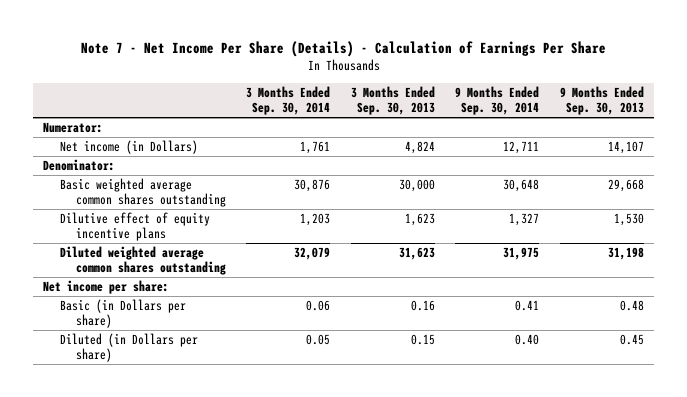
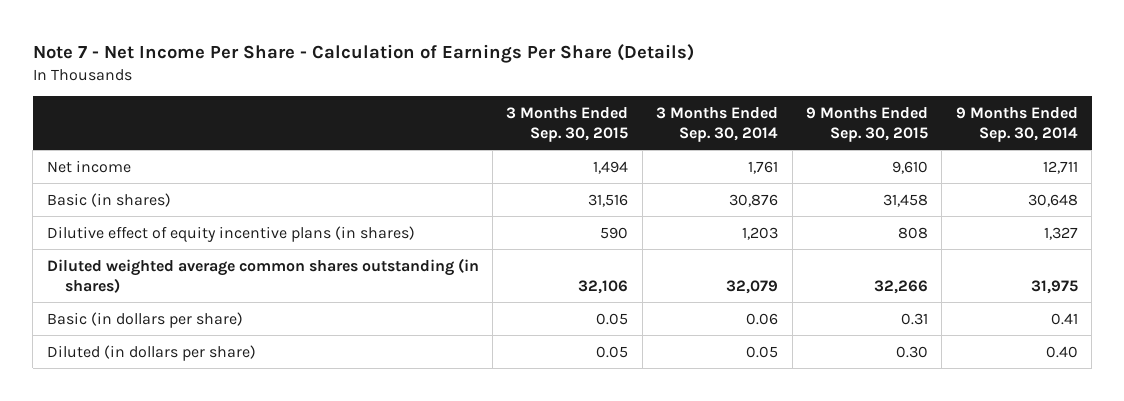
[80,41,606,58] Note 7 - Net Income Per Share (Details) - Calculation of Earnings Per Share -> [32,43,694,63] Note 7 - Net Income Per Share - Calculation of Earnings Per Share (Details)
[350,85,435,116] 3 Months Ended Sep. 30, 2013 -> none
[559,85,644,116] 9 Months Ended Sep. 30, 2013 -> none
none -> [506,106,629,142] 3 Months Ended Sep. 30, 2015
none -> [805,106,928,142] 9 Months Ended Sep. 30, 2015
[43,121,104,133] Numerator: -> none
[43,158,116,171] Denominator: -> none
[43,279,170,294] Net income per share: -> none
[59,139,198,154] Net income (in Dollars) -> [46,159,131,173] Net income
[59,177,226,208] Basic weighted average common shares outstanding -> [46,192,171,207] Basic (in shares)
[59,211,210,242] Dilutive effect of equity incentive plans -> [46,225,415,242] Dilutive effect of equity incentive plans (in shares)
[59,245,226,276] Diluted weighted average common shares outstanding -> [46,257,479,293] Diluted weighted average common shares outstanding (in shares)
[59,298,186,329] Basic (in Dollars per share) -> [46,311,243,328] Basic (in dollars per share)
[59,332,198,363] Diluted (in Dollars per share) -> [46,344,256,361] Diluted (in dollars per share)

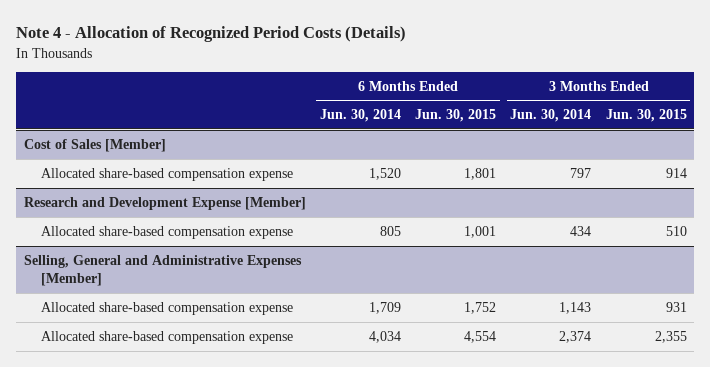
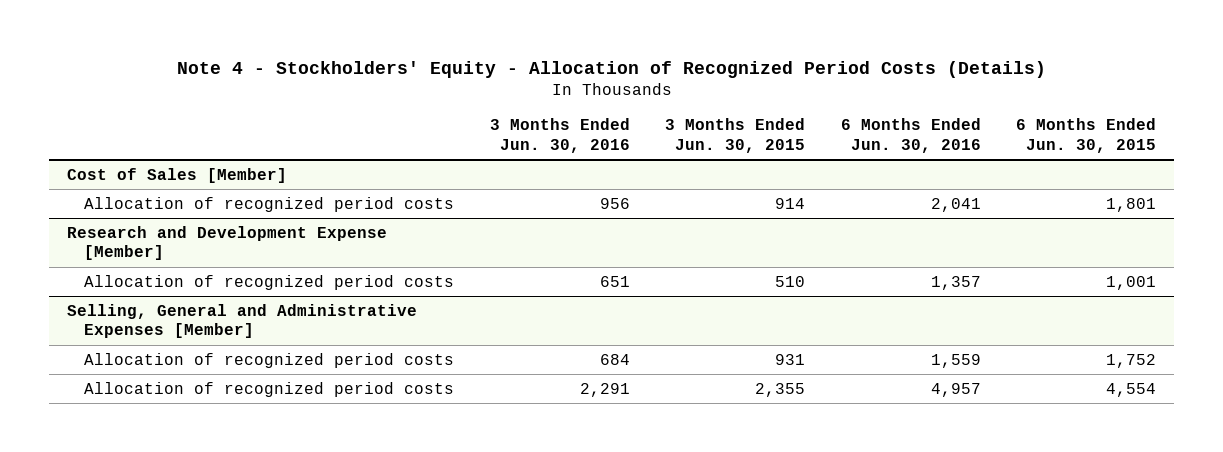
[16,26,407,43] Note 4 - Allocation of Recognized Period Costs (Details) -> [176,60,1046,78] Note 4 - Stockholders' Equity - Allocation of Recognized Period Costs (Details)
[319,109,401,123] Jun. 30, 2014 -> none
[510,109,592,123] Jun. 30, 2014 -> none
none -> [489,118,630,154] 3 Months Ended Jun. 30, 2016
none -> [840,118,981,154] 6 Months Ended Jun. 30, 2016
[41,167,294,181] Allocated share-based compensation expense -> [84,196,455,212] Allocation of recognized period costs
[41,225,294,239] Allocated share-based compensation expense -> [84,274,455,290] Allocation of recognized period costs
[41,301,294,315] Allocated share-based compensation expense -> [84,352,455,368] Allocation of recognized period costs
[41,330,294,344] Allocated share-based compensation expense -> [84,381,455,397] Allocation of recognized period costs

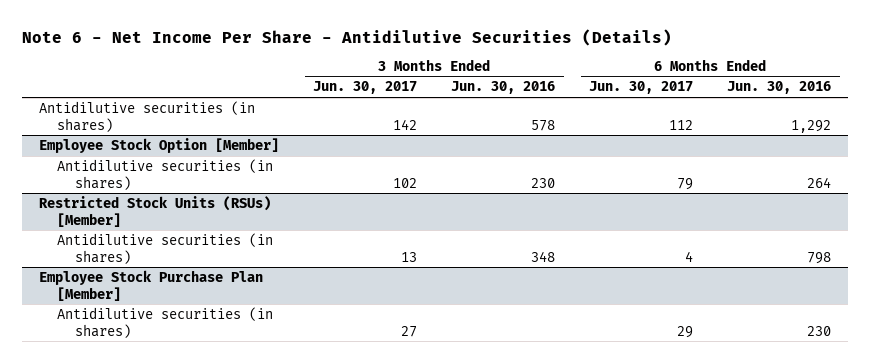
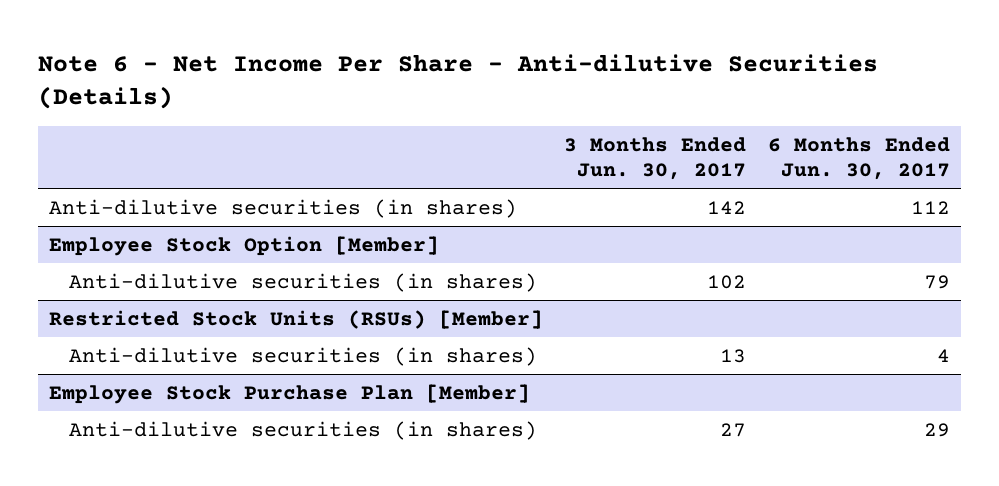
[21,28,672,46] Note 6 - Net Income Per Share - Antidilutive Securities (Details) -> [37,54,878,110] Note 6 - Net Income Per Share - Anti-dilutive Securities (Details)
[451,81,556,95] Jun. 30, 2016 -> none
[727,81,832,95] Jun. 30, 2016 -> none
[38,100,255,132] Antidilutive securities (in shares) -> [48,198,517,218] Anti-dilutive securities (in shares)
[57,158,274,190] Antidilutive securities (in shares) -> [69,272,538,292] Anti-dilutive securities (in shares)
[57,232,274,264] Antidilutive securities (in shares) -> [69,346,538,366] Anti-dilutive securities (in shares)
[57,306,274,338] Antidilutive securities (in shares) -> [69,420,538,440] Anti-dilutive securities (in shares)

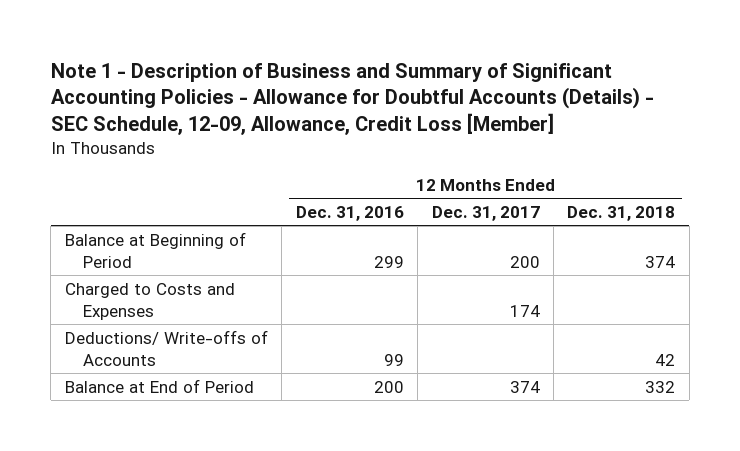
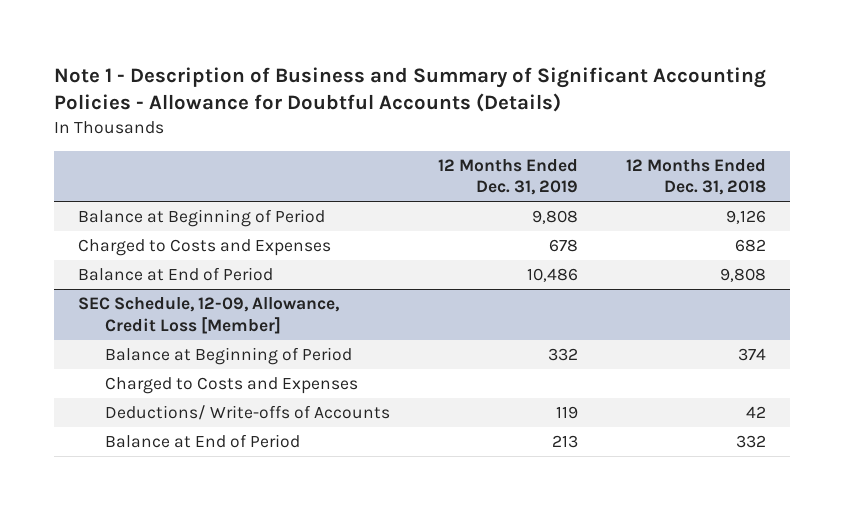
[50,62,654,136] Note 1 - Description of Business and Summary of Significant Accounting Policies - Allowance for Doubtful Accounts (Details) - SEC Schedule, 12-09, Allowance, Credit Loss [Member] -> [54,66,767,113] Note 1 - Description of Business and Summary of Significant Accounting Policies - Allowance for Doubtful Accounts (Details)
[295,205,404,221] Dec. 31, 2016 -> none
[431,205,540,221] Dec. 31, 2017 -> none
none -> [437,158,578,196] 12 Months Ended Dec. 31, 2019
none -> [78,209,326,228] Balance at Beginning of Period
none -> [78,239,332,257] Charged to Costs and Expenses
none -> [78,267,274,282] Balance at End of Period
none -> [78,297,340,334] SEC Schedule, 12-09, Allowance, Credit Loss [Member]

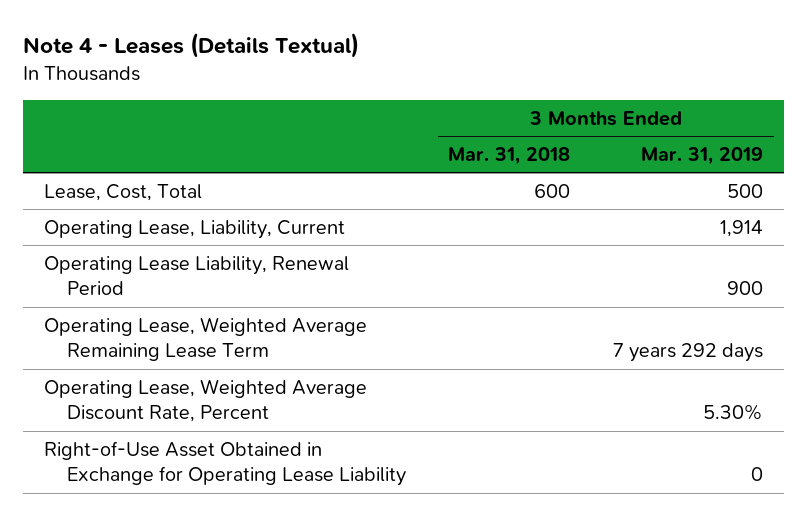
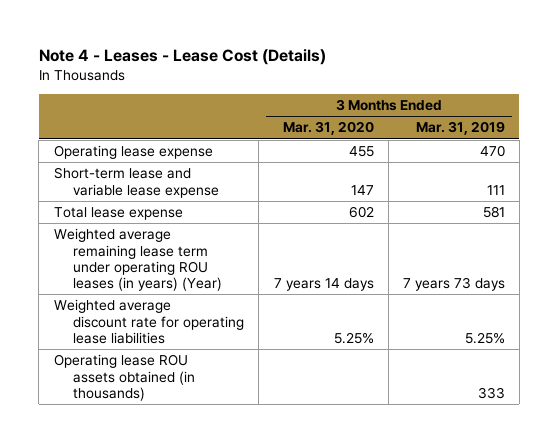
[22,33,359,59] Note 4 - Leases (Details Textual) -> [38,48,326,65] Note 4 - Leases - Lease Cost (Details)
[448,146,571,165] Mar. 31, 2018 -> none
none -> [282,121,374,136] Mar. 31, 2020
[44,219,346,239] Operating Lease, Liability, Current -> none
[44,255,350,296] Operating Lease Liability, Renewal Period -> none
none -> [53,145,213,160] Operating lease expense
none -> [53,167,220,198] Short-term lease and variable lease expense
[44,183,203,201] Lease, Cost, Total -> [53,207,183,221] Total lease expense
[727,183,764,198] 500 -> [482,206,505,219] 581
[44,316,368,362] Operating Lease, Weighted Average Remaining Lease Term -> [53,228,223,292] Weighted average remaining lease term under operating ROU leases (in years) (Year)
[613,343,764,363] 7 years 292 days -> [402,277,505,292] 7 years 73 days
[44,378,368,423] Operating Lease, Weighted Average Discount Rate, Percent -> [53,299,245,344] Weighted average discount rate for operating lease liabilities
[703,404,764,421] 5.30% -> [464,331,505,344] 5.25%
[44,440,406,487] Right-of-Use Asset Obtained in Exchange for Operating Lease Liability -> [53,354,196,401] Operating lease ROU assets obtained (in thousands)
[751,467,764,482] 0 -> [477,386,505,399] 333

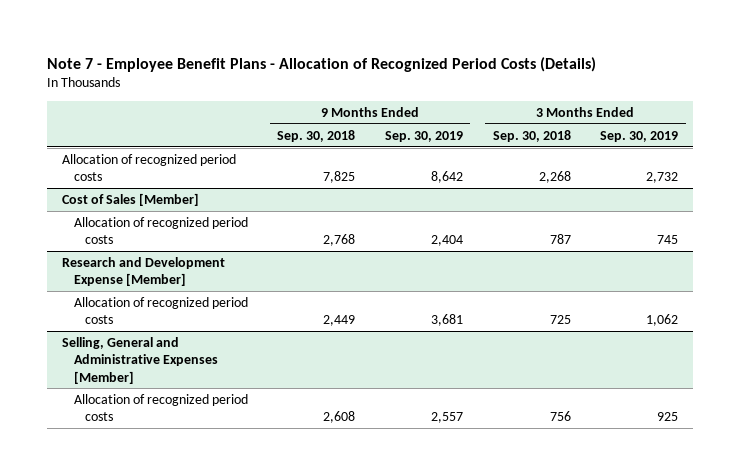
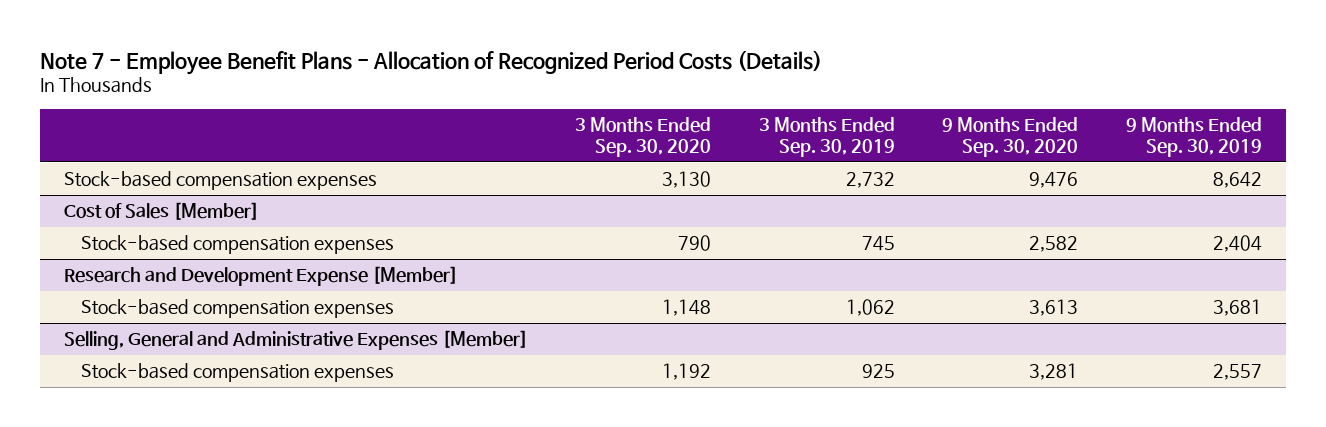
[277,129,356,142] Sep. 30, 2018 -> none
[492,129,571,142] Sep. 30, 2018 -> none
none -> [575,117,712,158] 3 Months Ended Sep. 30, 2020
none -> [942,117,1079,158] 9 Months Ended Sep. 30, 2020
[62,153,237,182] Allocation of recognized period costs -> [63,171,377,191] Stock-based compensation expenses
[73,216,248,245] Allocation of recognized period costs -> [81,235,395,255] Stock-based compensation expenses
[73,296,248,325] Allocation of recognized period costs -> [81,299,395,319] Stock-based compensation expenses
[73,393,248,422] Allocation of recognized period costs -> [81,363,395,383] Stock-based compensation expenses

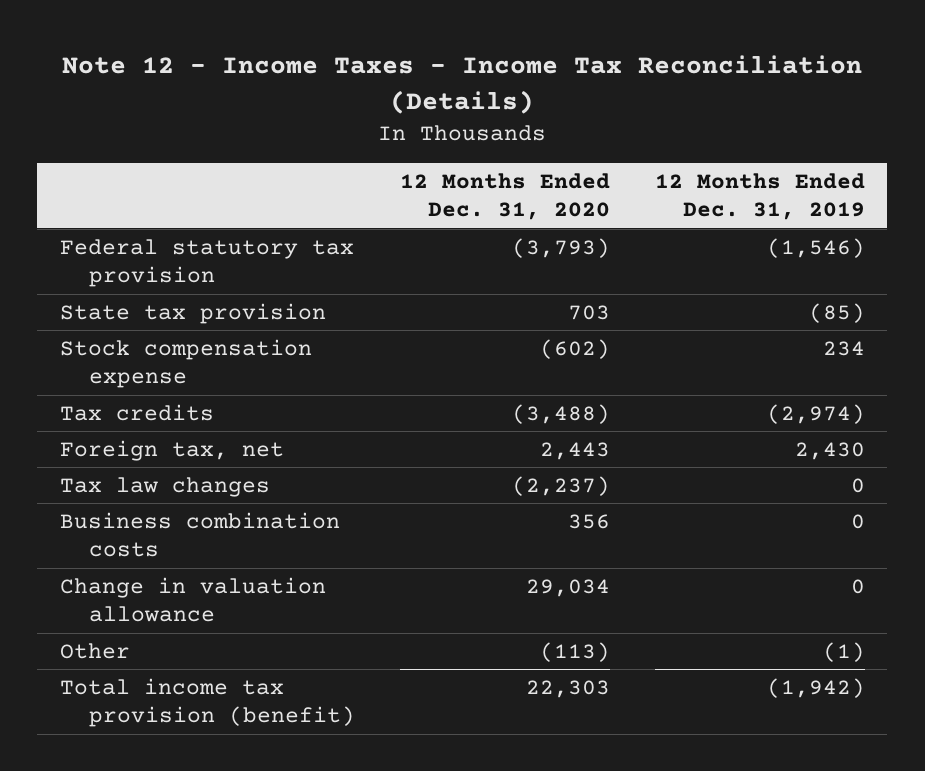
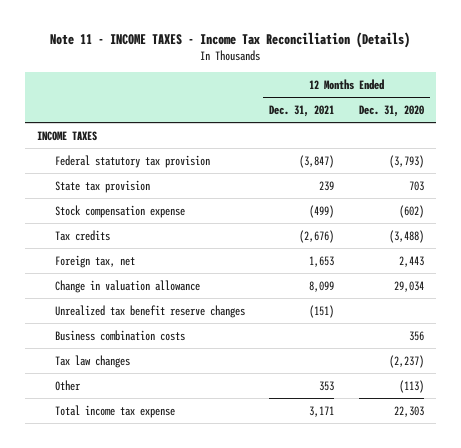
[62,55,863,114] Note 12 - Income Taxes - Income Tax Reconciliation (Details) -> [50,31,411,48] Note 11 - INCOME TAXES - Income Tax Reconciliation (Details)
[654,172,865,221] 12 Months Ended Dec. 31, 2019 -> none
none -> [269,104,335,117] Dec. 31, 2021
none -> [37,130,98,141] INCOME TAXES
none -> [54,304,245,318] Unrealized tax benefit reserve changes
[59,511,340,558] Business combination costs -> [54,329,185,341] Business combination costs
[59,476,270,497] Tax law changes -> [54,354,130,368] Tax law changes
[59,677,355,728] Total income tax provision (benefit) -> [54,404,175,418] Total income tax expense

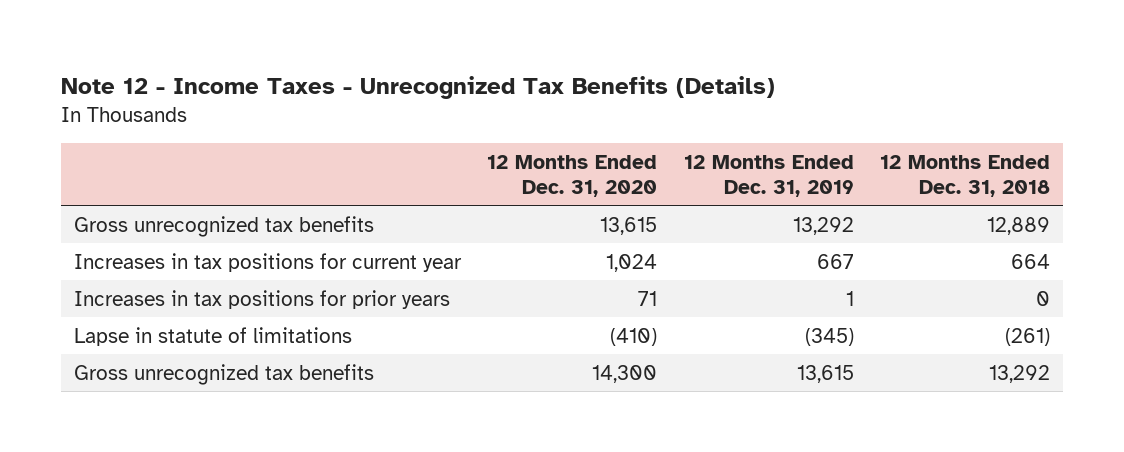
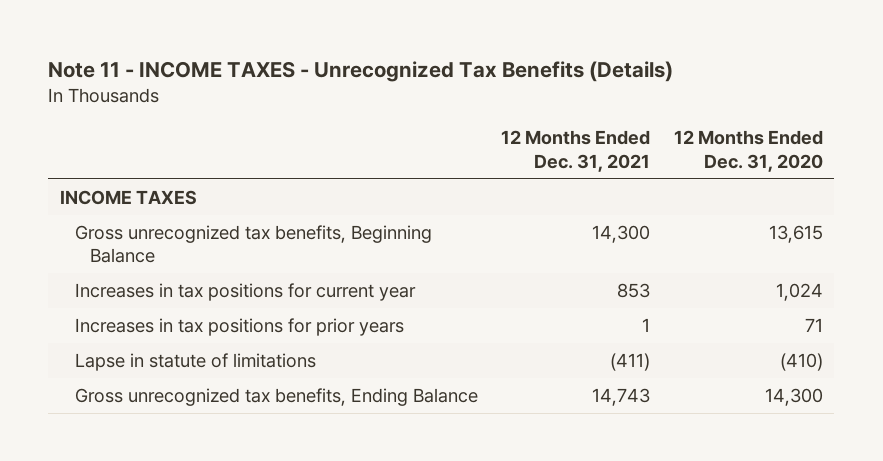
[61,75,776,99] Note 12 - Income Taxes - Unrecognized Tax Benefits (Details) -> [48,61,674,83] Note 11 - INCOME TAXES - Unrecognized Tax Benefits (Details)
[683,154,854,197] 12 Months Ended Dec. 31, 2019 -> none
[879,154,1050,197] 12 Months Ended Dec. 31, 2018 -> none
none -> [501,130,651,172] 12 Months Ended Dec. 31, 2021
none -> [60,189,198,205] INCOME TAXES
[74,215,375,237] Gross unrecognized tax benefits -> [75,224,433,264] Gross unrecognized tax benefits, Beginning Balance
[74,363,375,385] Gross unrecognized tax benefits -> [75,387,479,406] Gross unrecognized tax benefits, Ending Balance

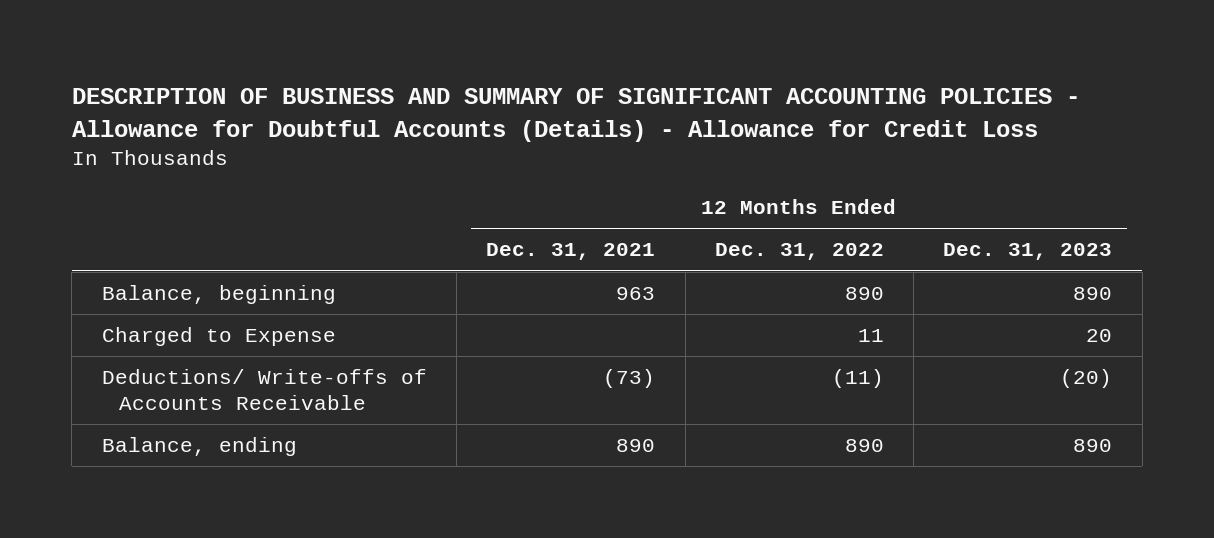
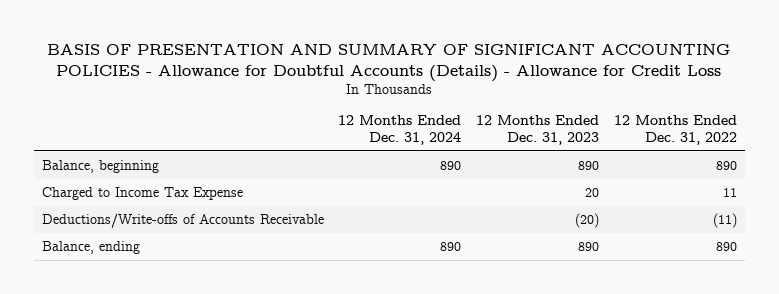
[71,88,1080,143] DESCRIPTION OF BUSINESS AND SUMMARY OF SIGNIFICANT ACCOUNTING POLICIES - Allowance for Doubtful Accounts (Details) - Allowance for Credit Loss -> [47,43,731,82] BASIS OF PRESENTATION AND SUMMARY OF SIGNIFICANT ACCOUNTING POLICIES - Allowance for Doubtful Accounts (Details) - Allowance for Credit Loss
[486,243,656,261] Dec. 31, 2021 -> none
none -> [338,115,462,146] 12 Months Ended Dec. 31, 2024
[101,326,336,346] Charged to Expense -> [41,187,243,201] Charged to Income Tax Expense
[101,368,427,410] Deductions/ Write-offs of Accounts Receivable -> [41,213,324,229] Deductions/Write-offs of Accounts Receivable

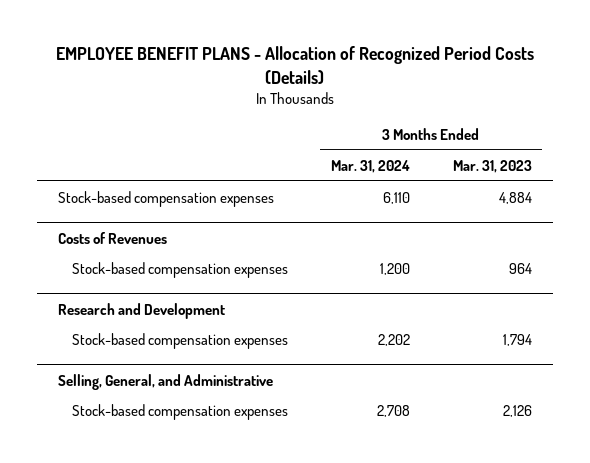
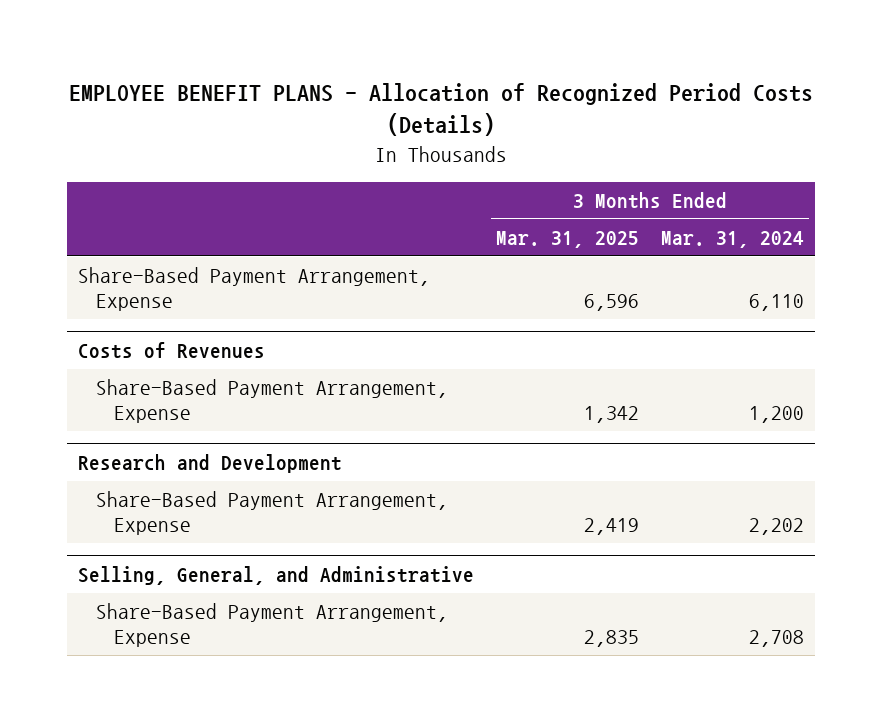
[452,159,532,173] Mar. 31, 2023 -> none
none -> [495,230,639,248] Mar. 31, 2025
[58,190,275,207] Stock-based compensation expenses -> [78,267,431,312] Share-Based Payment Arrangement, Expense
[72,261,289,278] Stock-based compensation expenses -> [96,379,449,424] Share-Based Payment Arrangement, Expense
[72,332,289,349] Stock-based compensation expenses -> [96,491,449,536] Share-Based Payment Arrangement, Expense
[72,403,289,420] Stock-based compensation expenses -> [96,603,449,648] Share-Based Payment Arrangement, Expense

